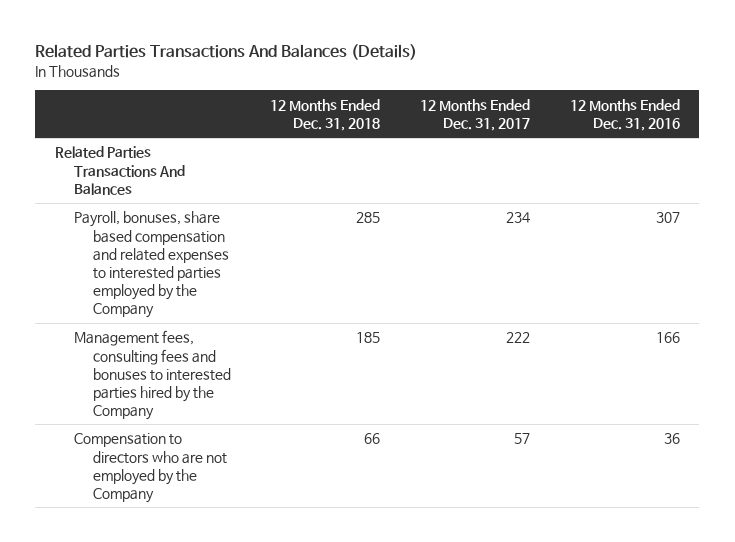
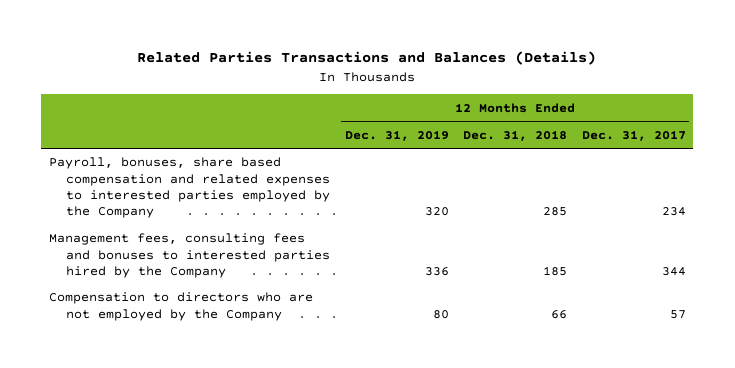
[35,44,418,61] Related Parties Transactions And Balances (Details) -> [137,51,597,66] Related Parties Transactions and Balances (Details)
[569,98,680,131] 12 Months Ended Dec. 31, 2016 -> none
none -> [344,129,449,141] Dec. 31, 2019
[54,146,185,195] Related Parties Transactions And Balances -> none
[505,332,530,344] 222 -> [661,267,686,277] 344

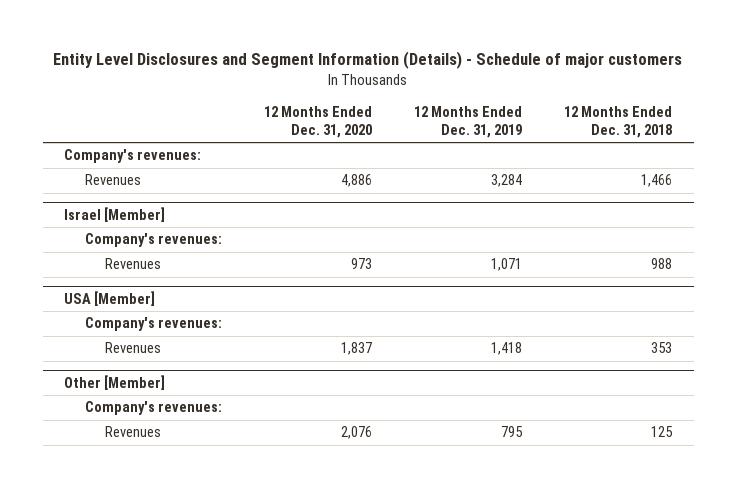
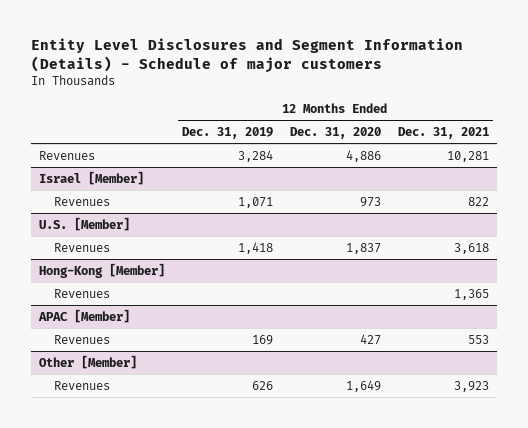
[564,105,673,139] 12 Months Ended Dec. 31, 2018 -> none
none -> [397,127,489,140] Dec. 31, 2021
[64,149,202,164] Company's revenues: -> none
[84,233,222,248] Company's revenues: -> none
[84,317,222,332] Company's revenues: -> none
[64,290,156,306] USA [Member] -> [38,216,130,231] U.S. [Member]
none -> [38,262,165,278] Hong-Kong [Member]
none -> [53,288,110,298] Revenues
none -> [37,308,130,323] APAC [Member]
none -> [53,334,110,344] Revenues
[84,401,222,416] Company's revenues: -> none
[340,426,372,440] 2,076 -> [345,379,381,392] 1,649
[501,426,524,438] 795 -> [251,380,273,390] 626

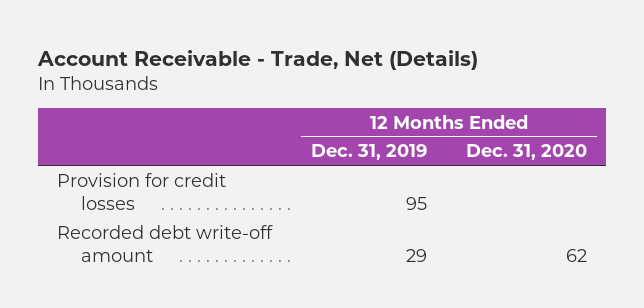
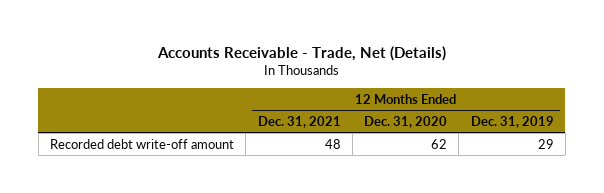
[36,49,478,70] Account Receivable - Trade, Net (Details) -> [156,46,446,62] Accounts Receivable - Trade, Net (Details)
none -> [257,115,341,128] Dec. 31, 2021
[56,172,226,210] Provision for credit losses -> none

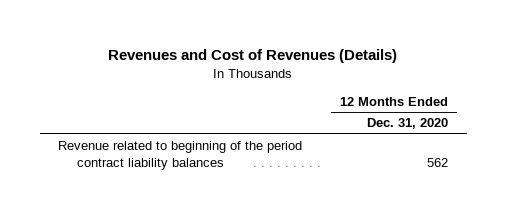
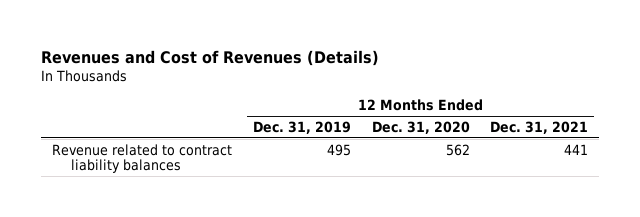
none -> [252,120,351,134] Dec. 31, 2019
none -> [490,120,589,134] Dec. 31, 2021
[58,141,303,170] Revenue related to beginning of the period contract liability balances -> [51,143,232,174] Revenue related to contract liability balances

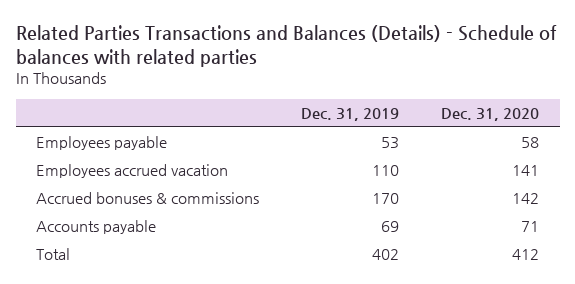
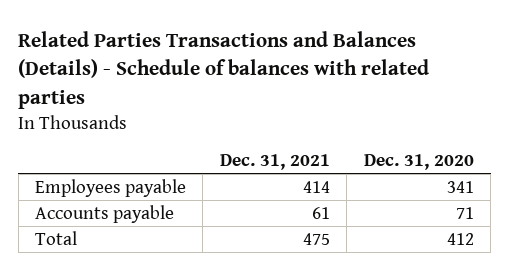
[301,108,400,122] Dec. 31, 2019 -> none
none -> [219,153,330,170] Dec. 31, 2021
[36,164,229,179] Employees accrued vacation -> none
[36,192,260,205] Accrued bonuses & commissions -> none
[520,137,539,149] 58 -> [446,180,474,193] 341

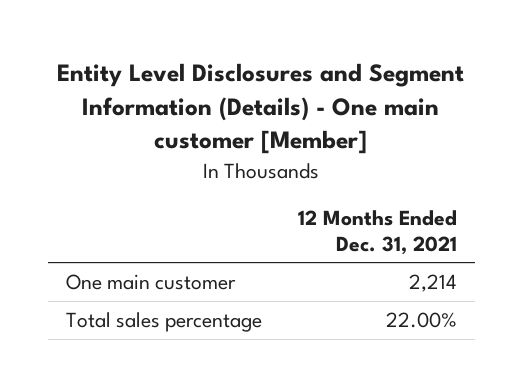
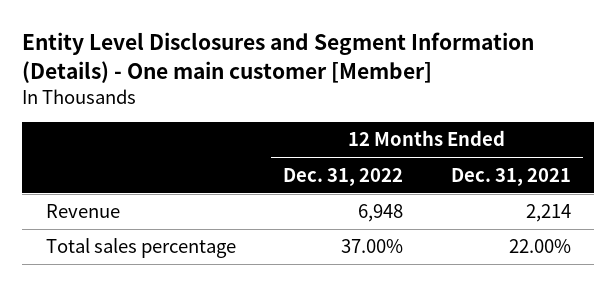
none -> [283,167,404,186] Dec. 31, 2022
[65,274,236,291] One main customer -> [45,204,120,219] Revenue

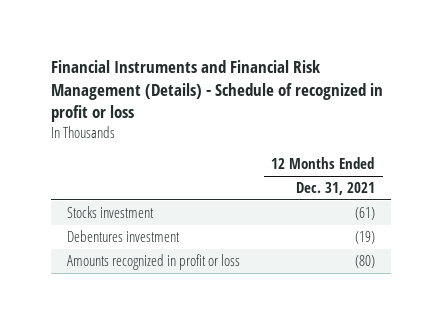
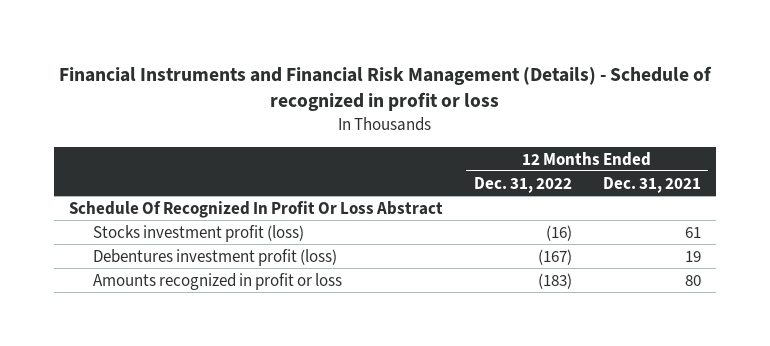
none -> [474,176,573,193] Dec. 31, 2022
none -> [69,200,444,218] Schedule Of Recognized In Profit Or Loss Abstract
[66,206,154,219] Stocks investment -> [92,224,304,242] Stocks investment profit (loss)
[354,207,375,221] (61) -> [684,226,701,238] 61
[66,230,180,243] Debentures investment -> [92,248,337,266] Debentures investment profit (loss)
[354,231,375,245] (19) -> [684,250,701,262] 19
[354,255,375,269] (80) -> [684,274,701,286] 80

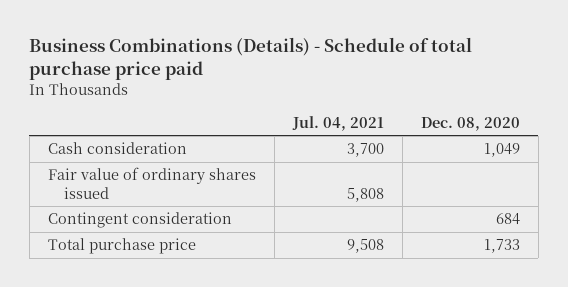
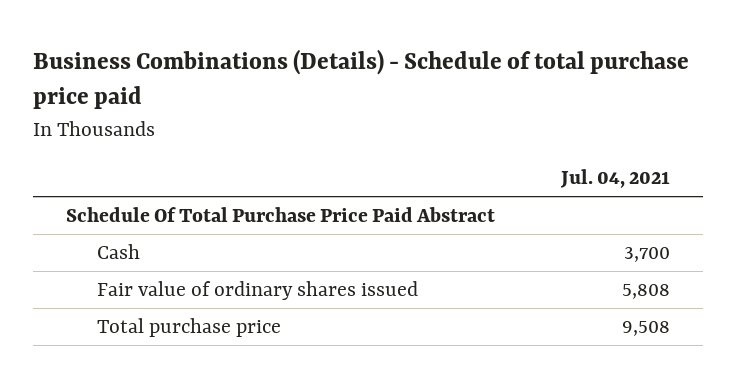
[420,116,520,131] Dec. 08, 2020 -> none
none -> [65,207,495,223] Schedule Of Total Purchase Price Paid Abstract
[47,142,187,155] Cash consideration -> [97,244,141,260] Cash
[47,212,232,229] Contingent consideration -> none

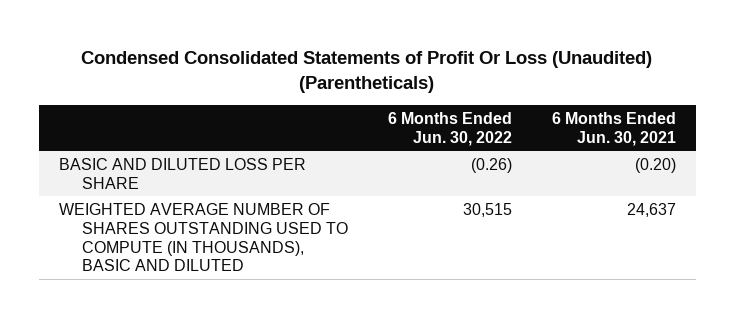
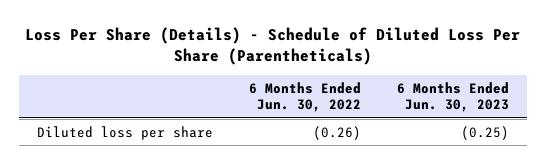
[81,50,653,93] Condensed Consolidated Statements of Profit Or Loss (Unaudited) (Parentheticals) -> [25,27,521,66] Loss Per Share (Details) - Schedule of Diluted Loss Per Share (Parentheticals)
[551,111,676,146] 6 Months Ended Jun. 30, 2021 -> none
none -> [396,81,509,113] 6 Months Ended Jun. 30, 2023
[58,202,348,272] WEIGHTED AVERAGE NUMBER OF SHARES OUTSTANDING USED TO COMPUTE (IN THOUSANDS), BASIC AND DILUTED -> none
[58,157,306,189] BASIC AND DILUTED LOSS PER SHARE -> [37,125,214,140] Diluted loss per share

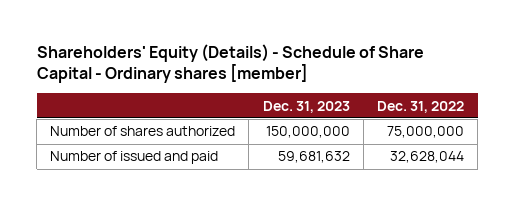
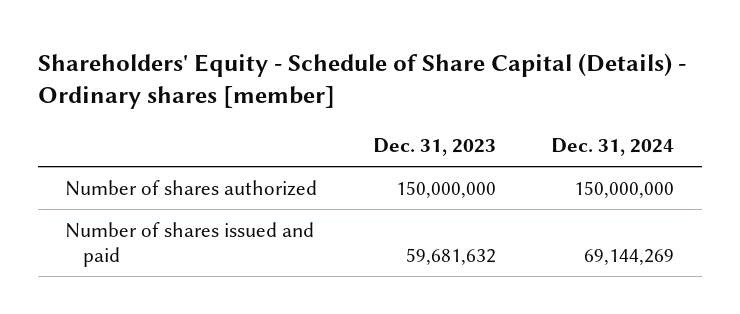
[36,43,424,84] Shareholders' Equity (Details) - Schedule of Share Capital - Ordinary shares [member] -> [37,52,686,110] Shareholders' Equity - Schedule of Share Capital (Details) - Ordinary shares [member]
[377,100,465,113] Dec. 31, 2022 -> none
none -> [551,138,675,157] Dec. 31, 2024
[50,151,219,165] Number of issued and paid -> [65,221,315,267] Number of shares issued and paid

